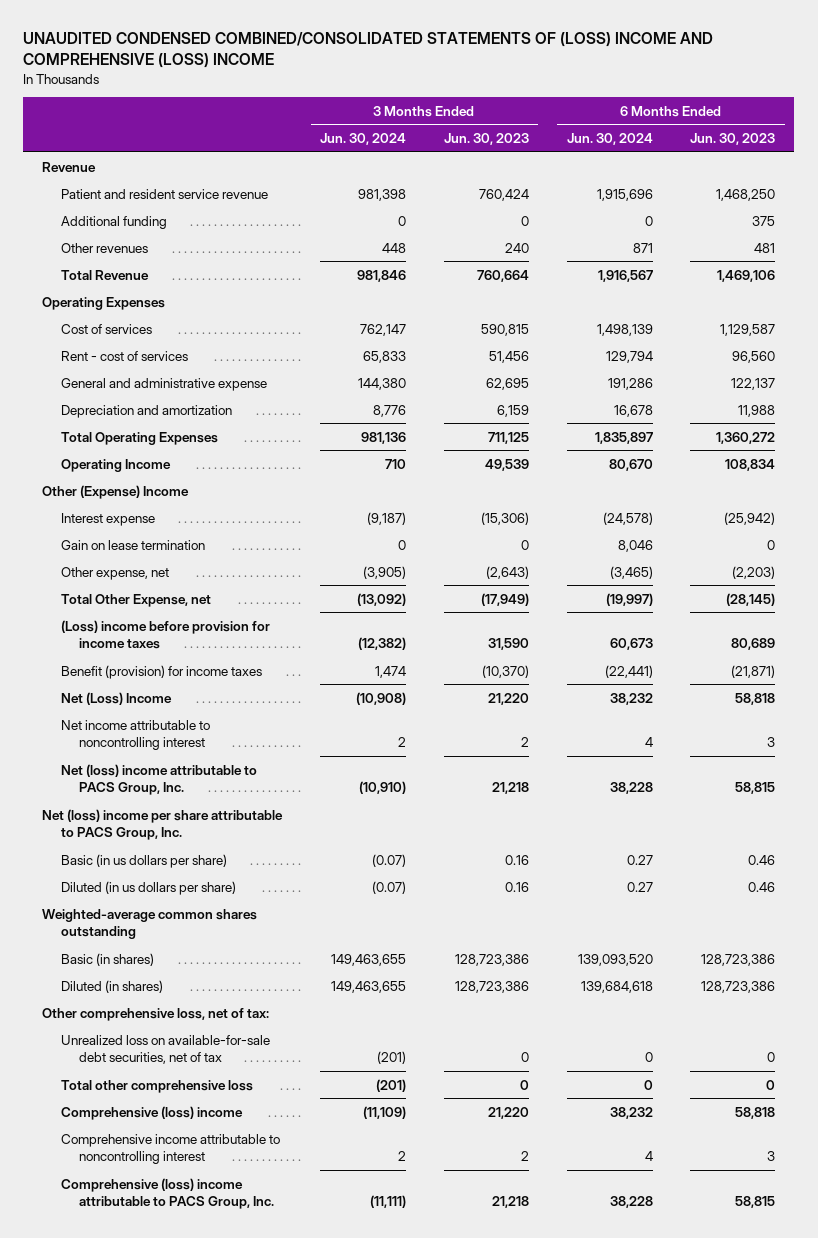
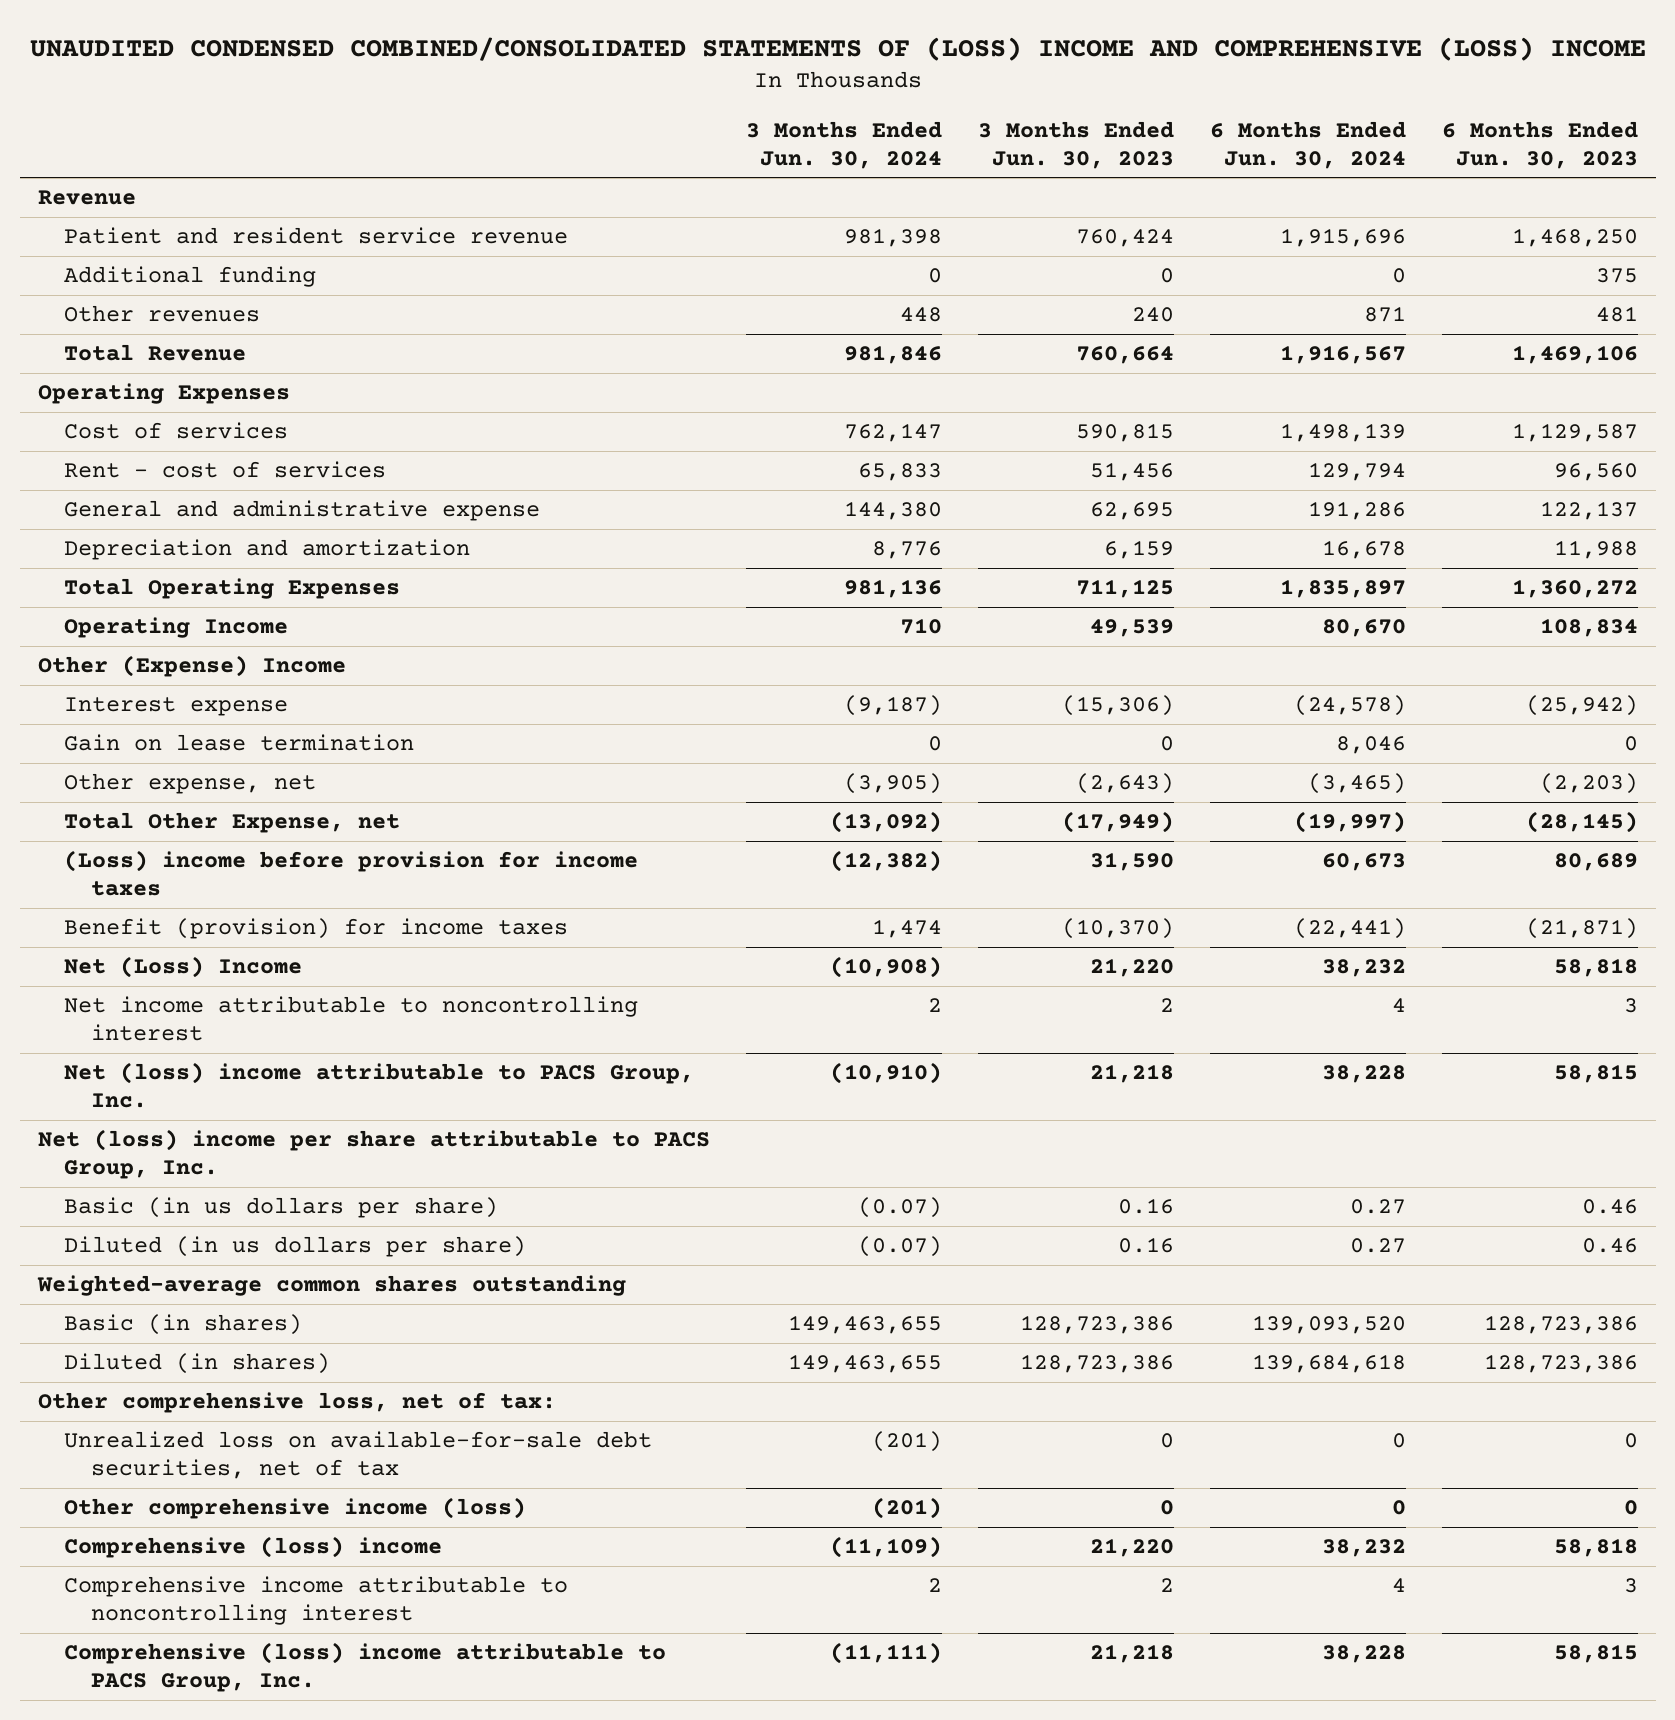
[60,1079,253,1093] Total other comprehensive loss -> [64,1497,527,1520] Other comprehensive income (loss)

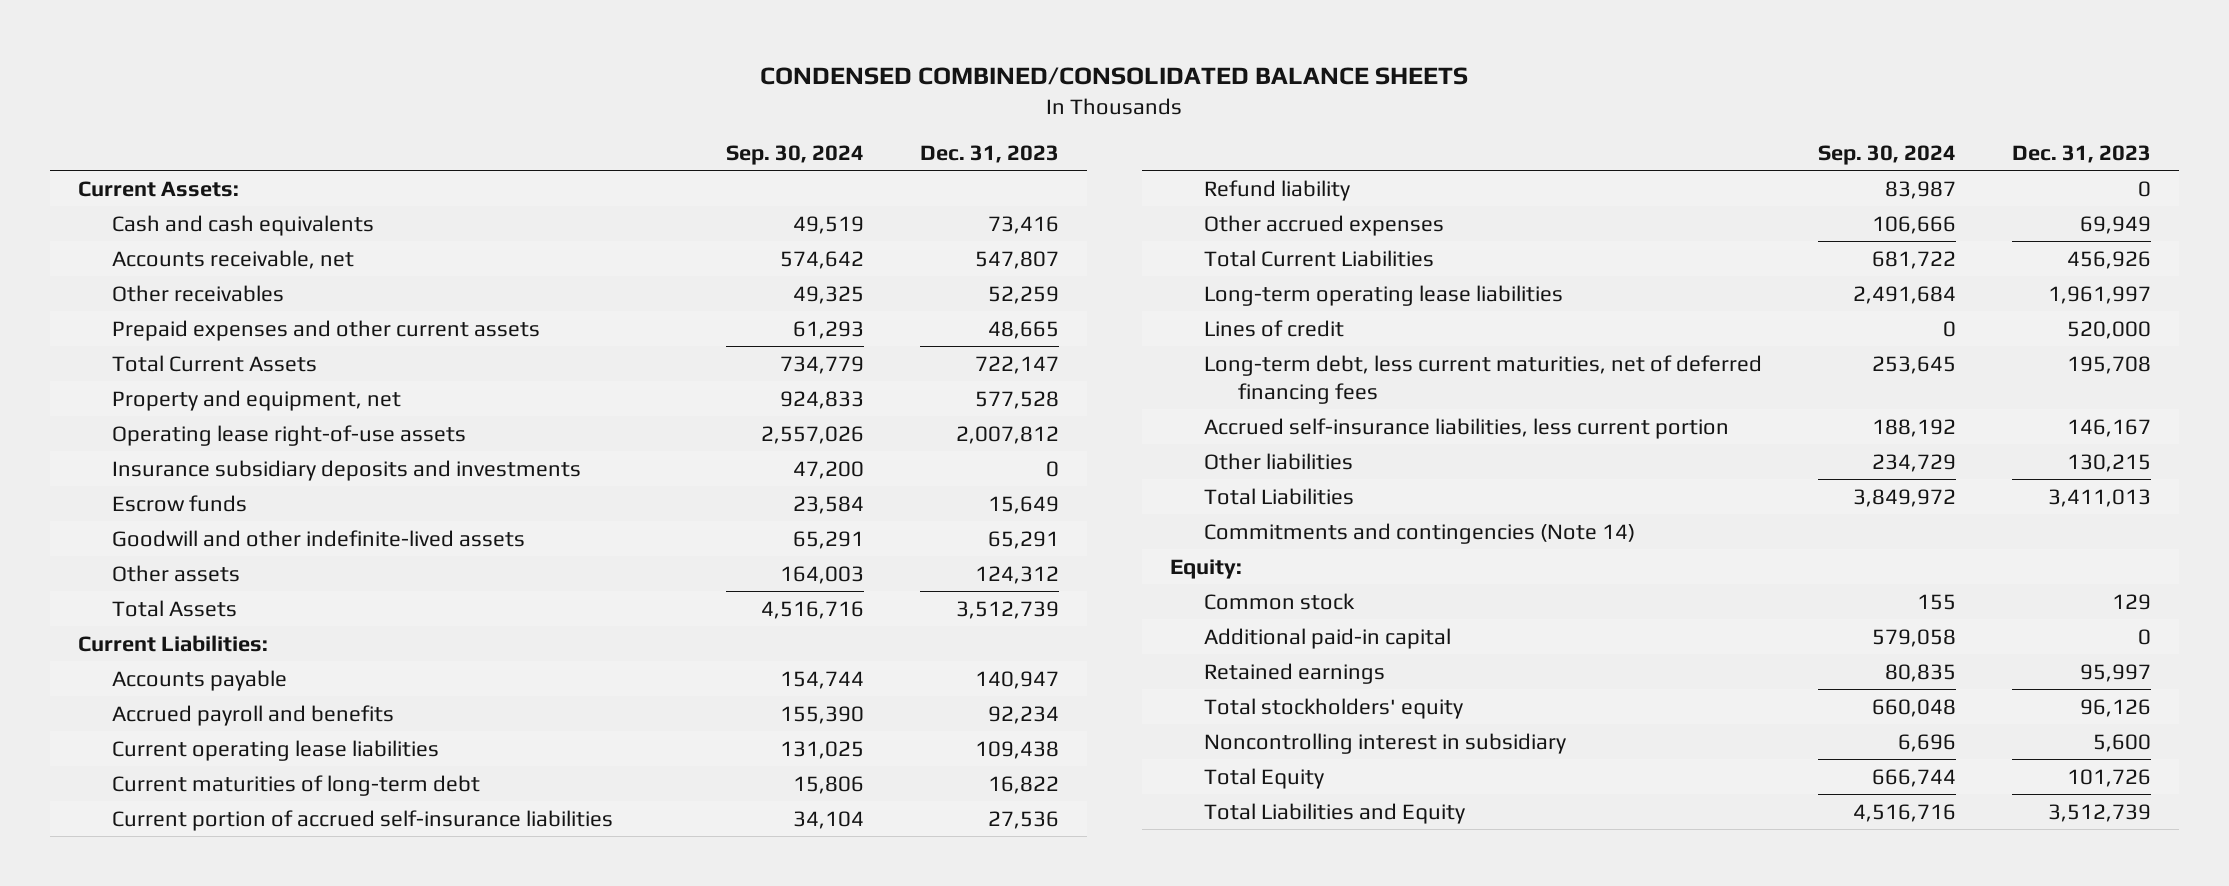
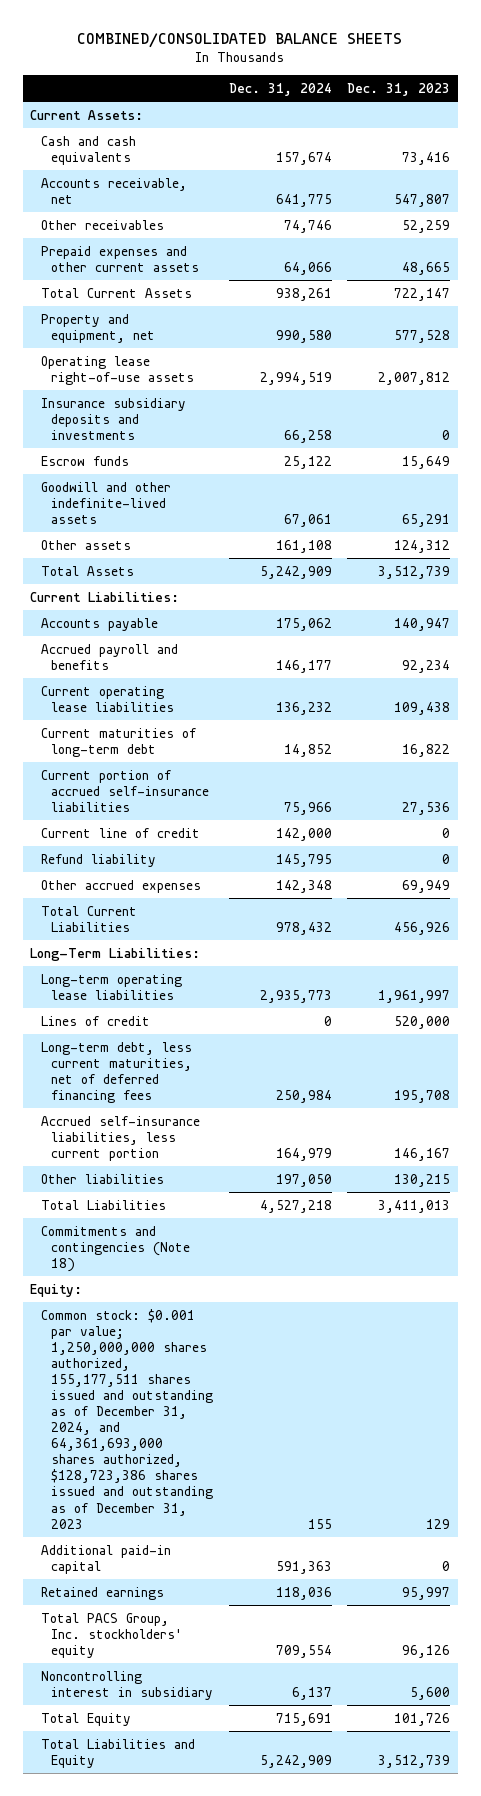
[760,66,1469,85] CONDENSED COMBINED/CONSOLIDATED BALANCE SHEETS -> [77,32,403,48] COMBINED/CONSOLIDATED BALANCE SHEETS
[725,145,864,166] Sep. 30, 2024 -> none
none -> [228,82,332,96] Dec. 31, 2024
none -> [40,827,200,838] Current line of credit
none -> [30,947,201,961] Long-Term Liabilities:
[1203,522,1635,544] Commitments and contingencies (Note 14) -> [40,1225,191,1272] Commitments and contingencies (Note 18)
[1203,592,1355,610] Common stock -> [40,1308,214,1529] Common stock: $0.001 par value; 1,250,000,000 shares authorized, 155,177,511 shares issued and outstanding as of December 31, 2024, and 64,361,693,000 shares authorized, $128,723,386 shares issued and outstanding as of December 31, 2023
[1203,697,1463,719] Total stockholders' equity -> [40,1612,183,1658] Total PACS Group, Inc. stockholders' equity

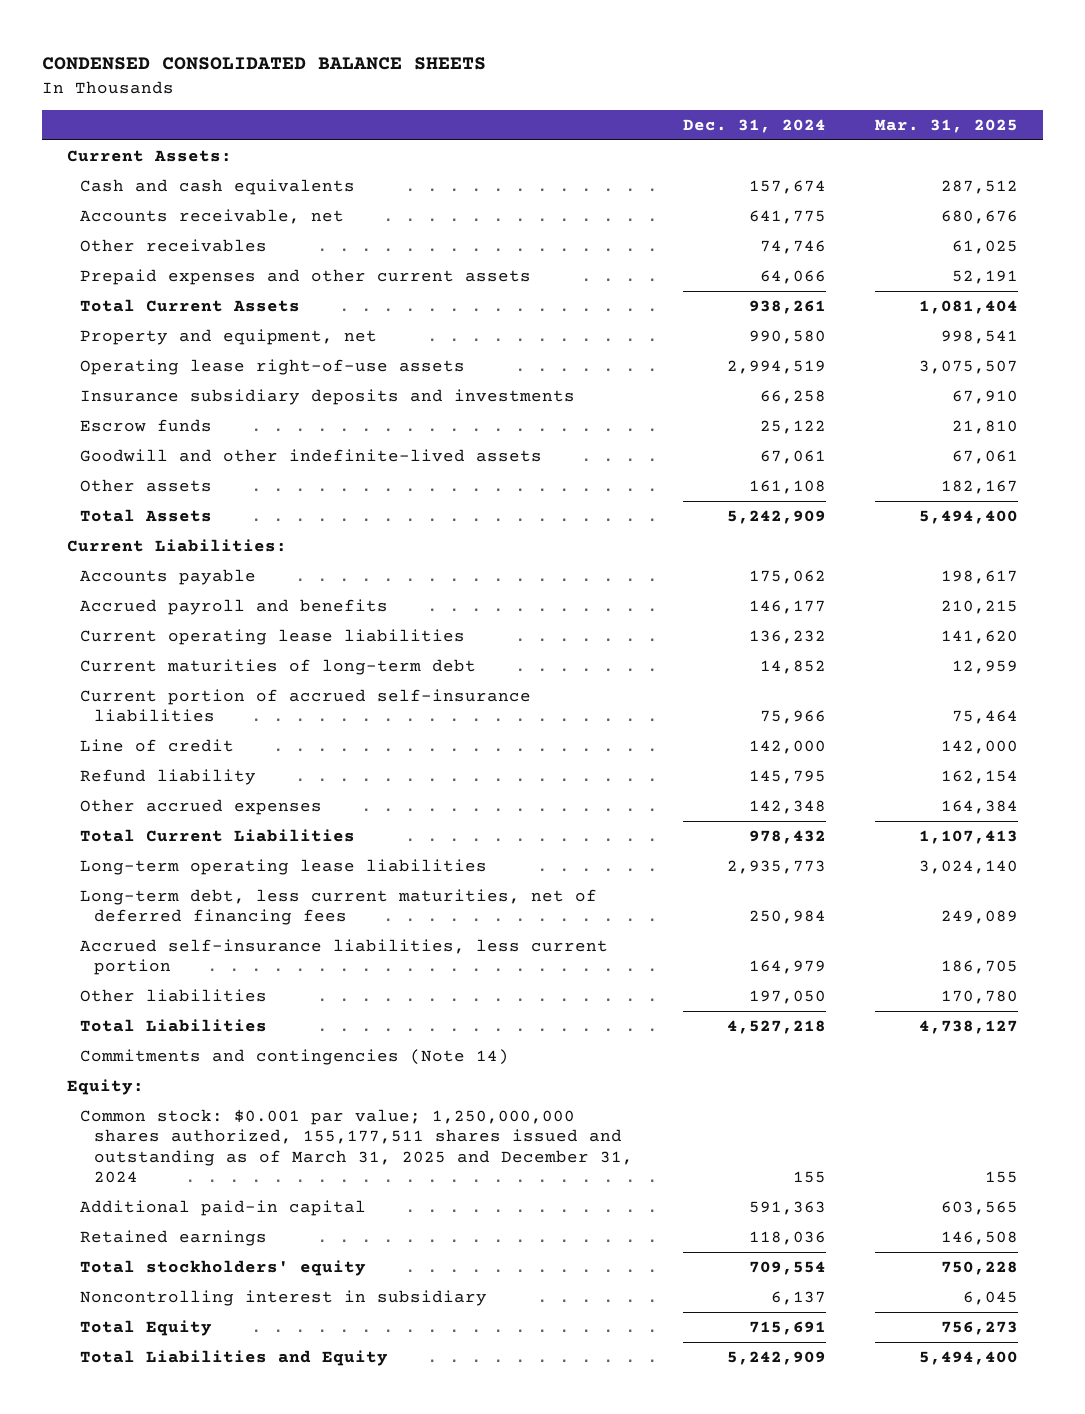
[77,32,403,48] COMBINED/CONSOLIDATED BALANCE SHEETS -> [42,57,487,71] CONDENSED CONSOLIDATED BALANCE SHEETS
[347,82,451,96] Dec. 31, 2023 -> none
none -> [875,119,1019,134] Mar. 31, 2025
[40,827,200,838] Current line of credit -> [80,738,235,752] Line of credit
[30,947,201,961] Long-Term Liabilities: -> none
[40,1015,150,1026] Lines of credit -> none
[40,1225,191,1272] Commitments and contingencies (Note 18) -> [80,1048,510,1065] Commitments and contingencies (Note 14)
[40,1308,214,1529] Common stock: $0.001 par value; 1,250,000,000 shares authorized, 155,177,511 shares issued and outstanding as of December 31, 2024, and 64,361,693,000 shares authorized, $128,723,386 shares issued and outstanding as of December 31, 2023 -> [80,1108,633,1183] Common stock: $0.001 par value; 1,250,000,000 shares authorized, 155,177,511 shares issued and outstanding as of March 31, 2025 and December 31, 2024
[40,1612,183,1658] Total PACS Group, Inc. stockholders' equity -> [80,1259,367,1276] Total stockholders' equity

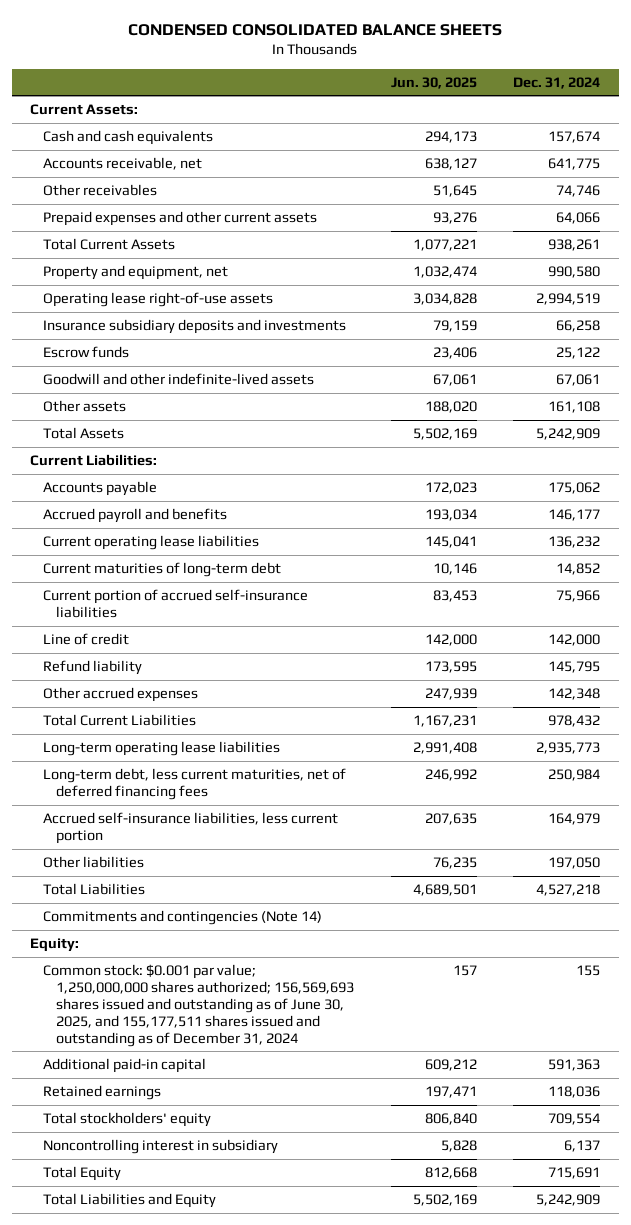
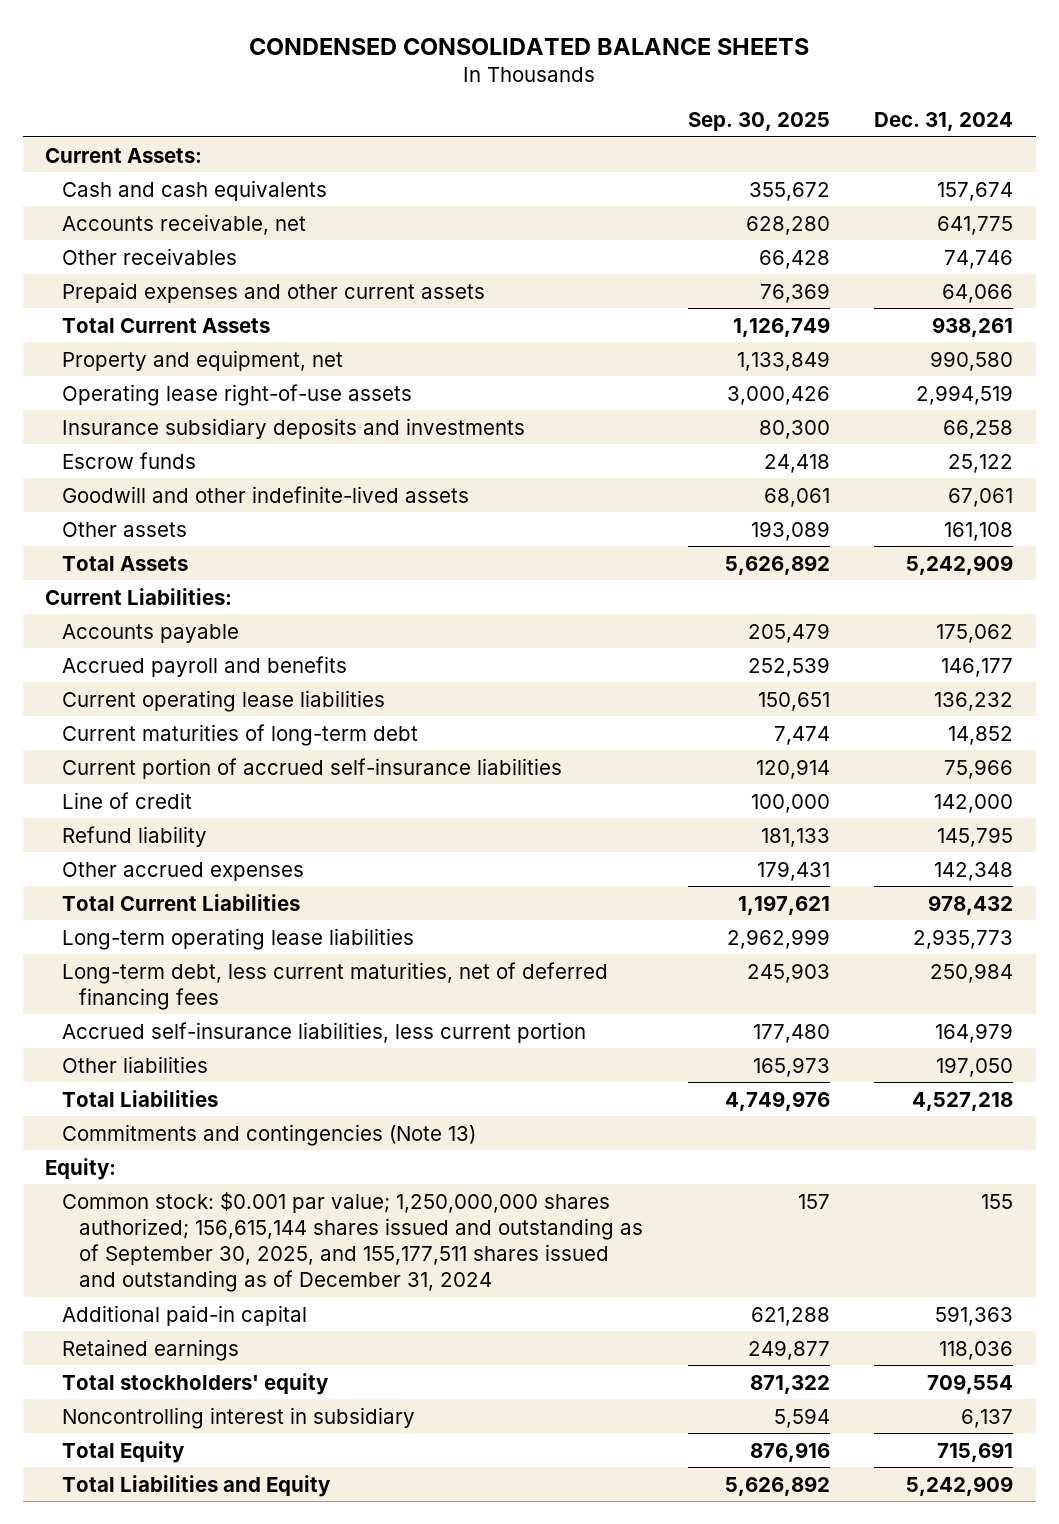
[390,76,477,89] Jun. 30, 2025 -> none
none -> [687,112,830,132] Sep. 30, 2025
[43,910,323,926] Commitments and contingencies (Note 14) -> [62,1123,477,1146] Commitments and contingencies (Note 13)
[43,964,354,1047] Common stock: $0.001 par value; 1,250,000,000 shares authorized; 156,569,693 shares issued and outstanding as of June 30, 2025, and 155,177,511 shares issued and outstanding as of December 31, 2024 -> [62,1191,643,1293] Common stock: $0.001 par value; 1,250,000,000 shares authorized; 156,615,144 shares issued and outstanding as of September 30, 2025, and 155,177,511 shares issued and outstanding as of December 31, 2024

